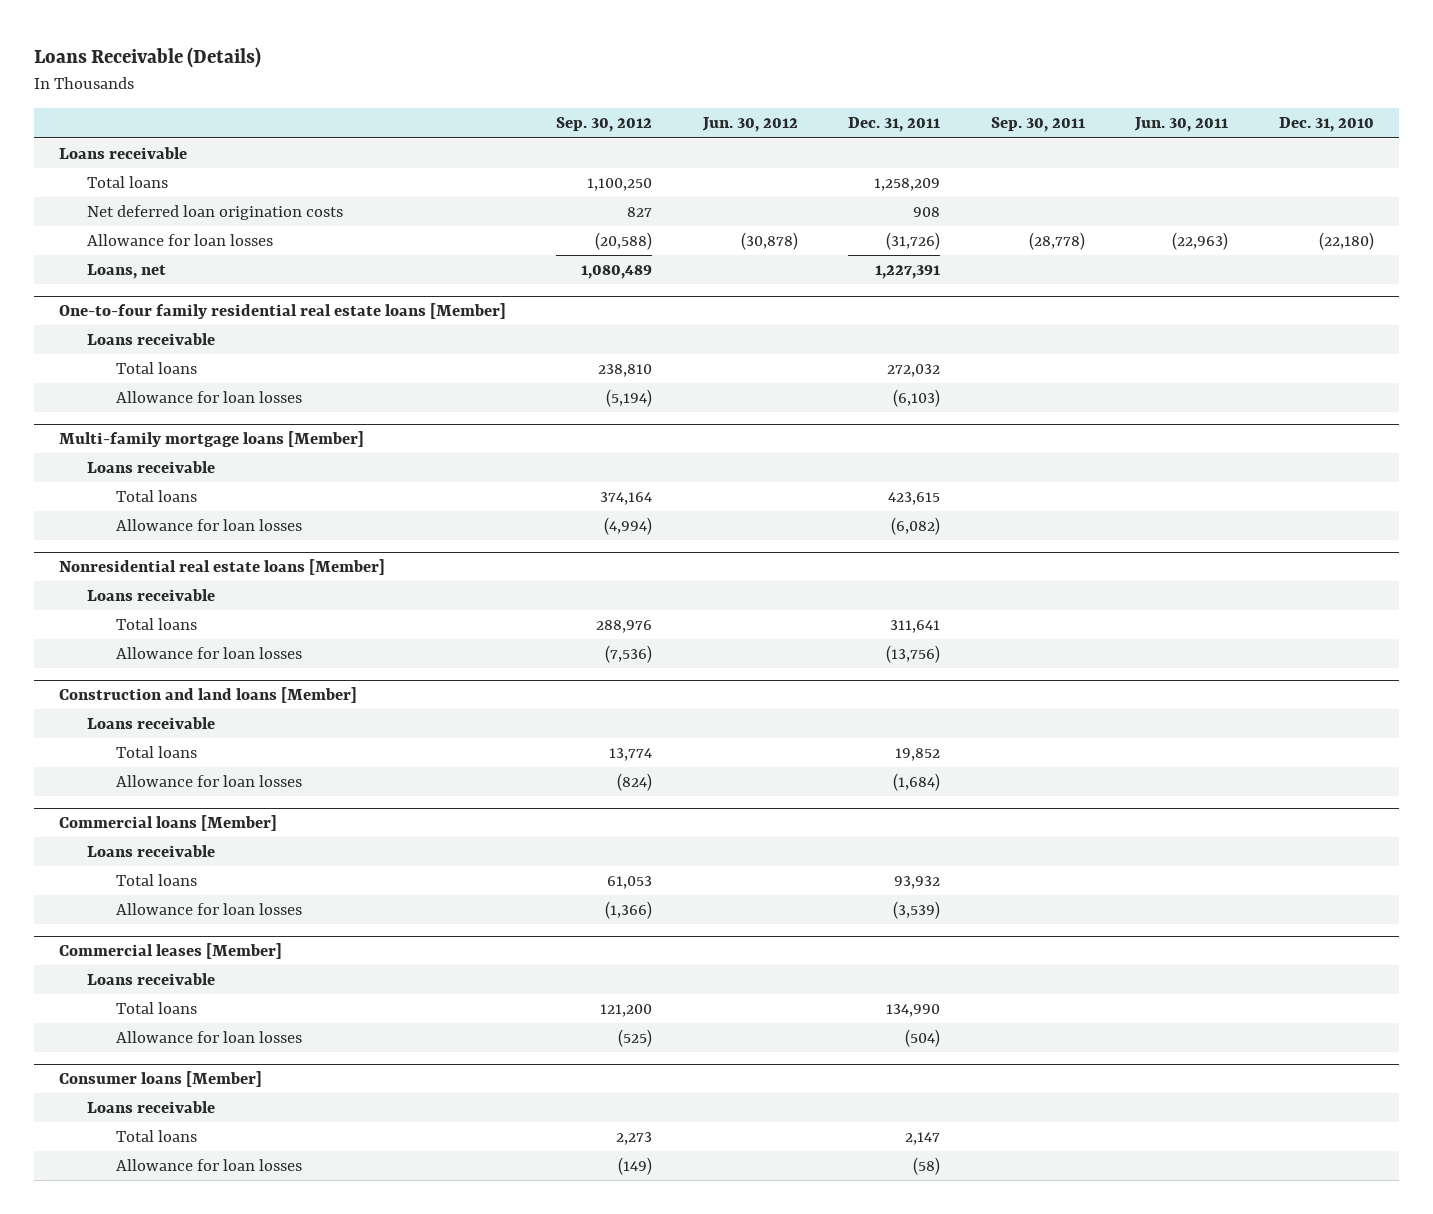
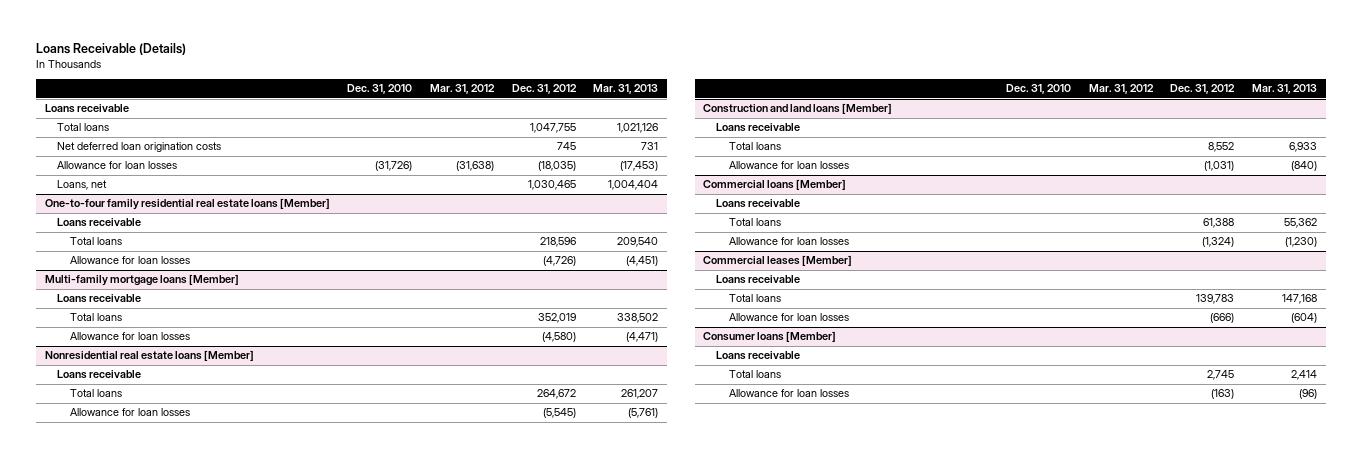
[556,117,653,133] Sep. 30, 2012 -> none
[701,117,798,133] Jun. 30, 2012 -> none
[848,117,941,133] Dec. 31, 2011 -> none
[990,117,1085,133] Sep. 30, 2011 -> none
[1134,117,1229,133] Jun. 30, 2011 -> none
none -> [429,84,495,95] Mar. 31, 2012
none -> [511,84,577,95] Dec. 31, 2012
none -> [593,84,659,95] Mar. 31, 2013
[1318,232,1374,251] (22,180) -> [375,161,413,172] (31,726)

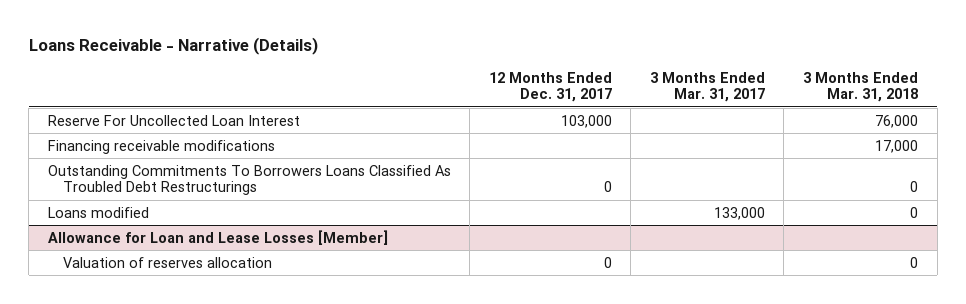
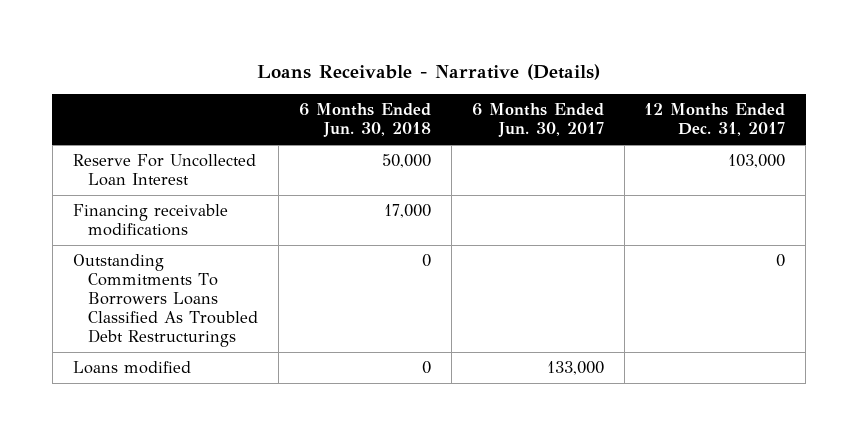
[649,71,765,103] 3 Months Ended Mar. 31, 2017 -> none
[803,71,919,103] 3 Months Ended Mar. 31, 2018 -> none
none -> [298,103,431,138] 6 Months Ended Jun. 30, 2018
none -> [471,103,604,138] 6 Months Ended Jun. 30, 2017
[47,229,388,245] Allowance for Loan and Lease Losses [Member] -> none
[62,256,272,268] Valuation of reserves allocation -> none

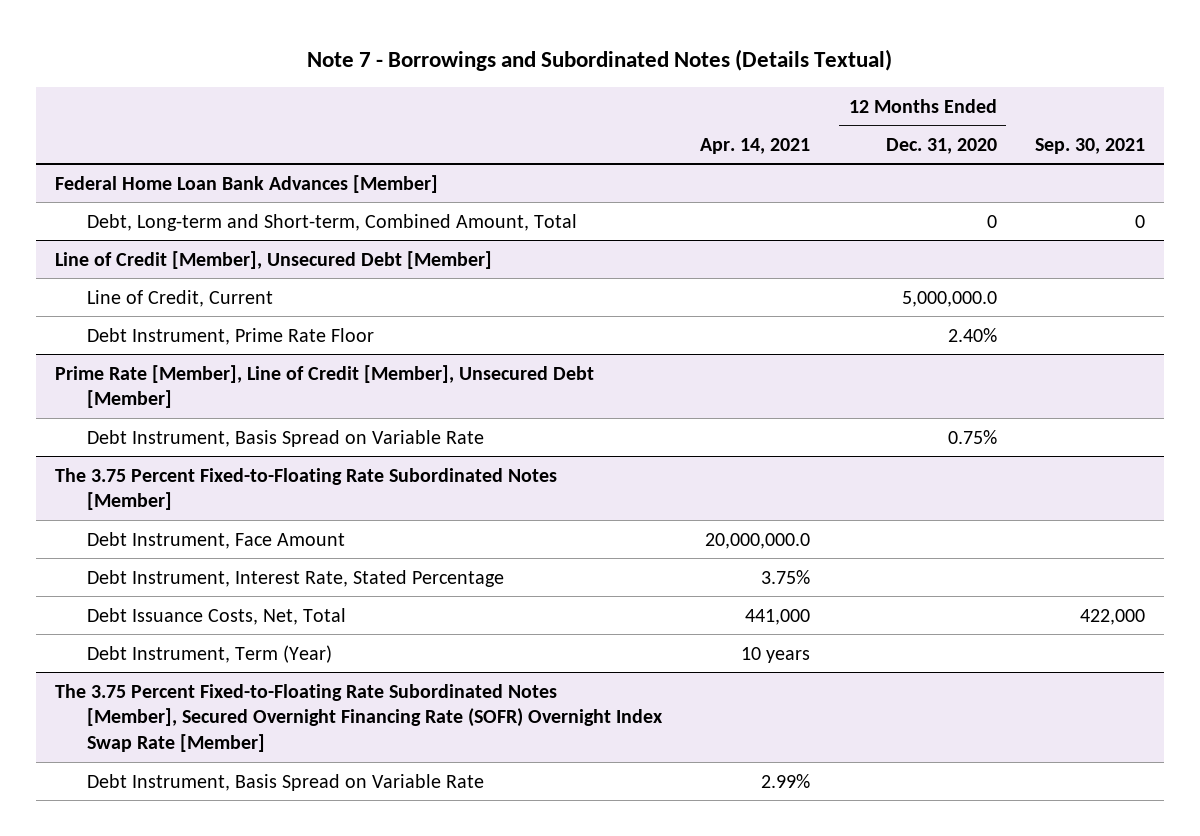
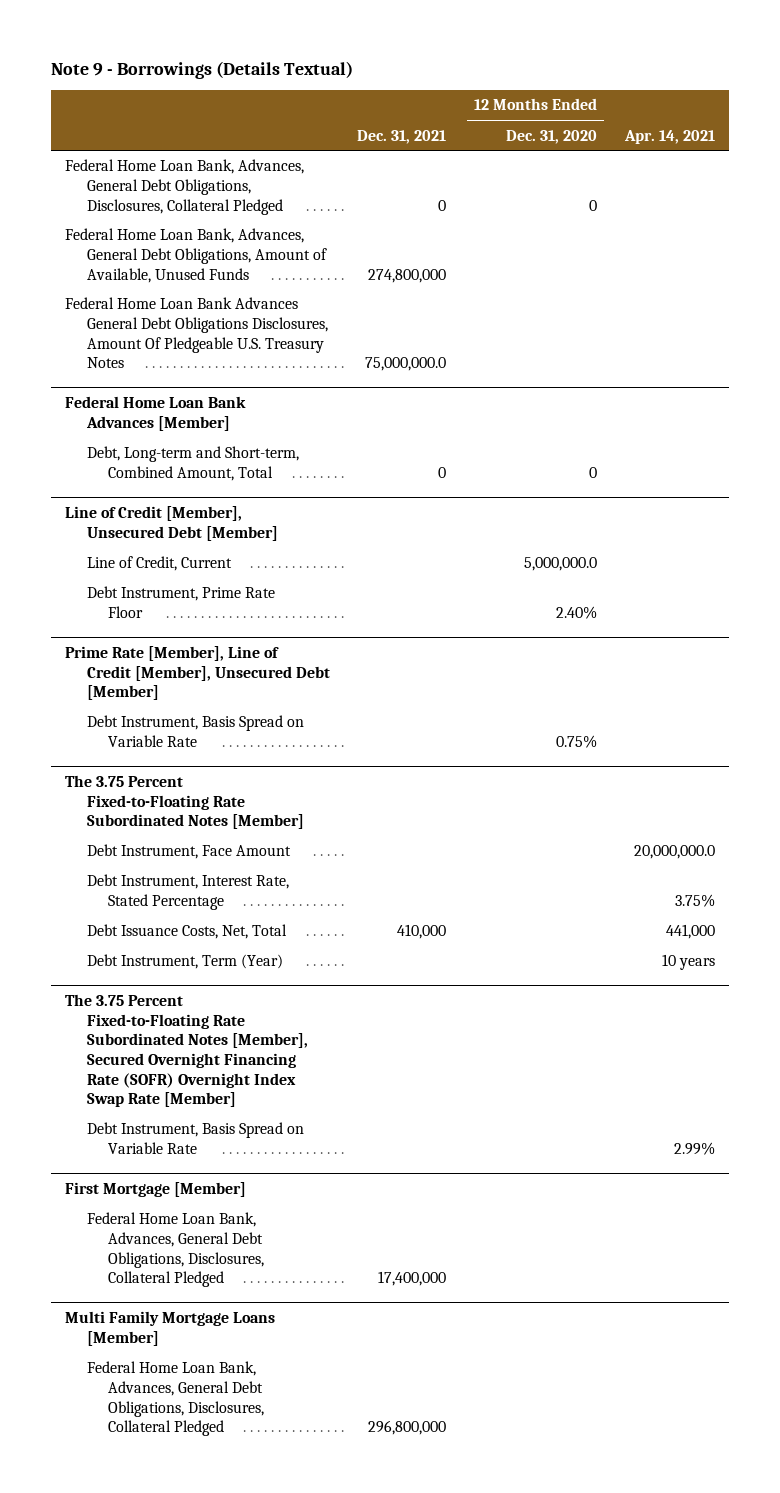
[307,49,893,72] Note 7 - Borrowings and Subordinated Notes (Details Textual) -> [51,60,354,79] Note 9 - Borrowings (Details Textual)
[1035,137,1146,154] Sep. 30, 2021 -> none
none -> [357,129,447,144] Dec. 31, 2021
none -> [64,159,304,215] Federal Home Loan Bank, Advances, General Debt Obligations, Disclosures, Collateral Pledged
none -> [64,228,327,283] Federal Home Loan Bank, Advances, General Debt Obligations, Amount of Available, Unused Funds
none -> [64,297,328,369] Federal Home Loan Bank Advances General Debt Obligations Disclosures, Amount Of Pledgeable U.S. Treasury Notes
none -> [64,1182,246,1198] First Mortgage [Member]
none -> [86,1212,265,1288] Federal Home Loan Bank, Advances, General Debt Obligations, Disclosures, Collateral Pledged
none -> [64,1311,275,1346] Multi Family Mortgage Loans [Member]
none -> [86,1361,265,1437] Federal Home Loan Bank, Advances, General Debt Obligations, Disclosures, Collateral Pledged

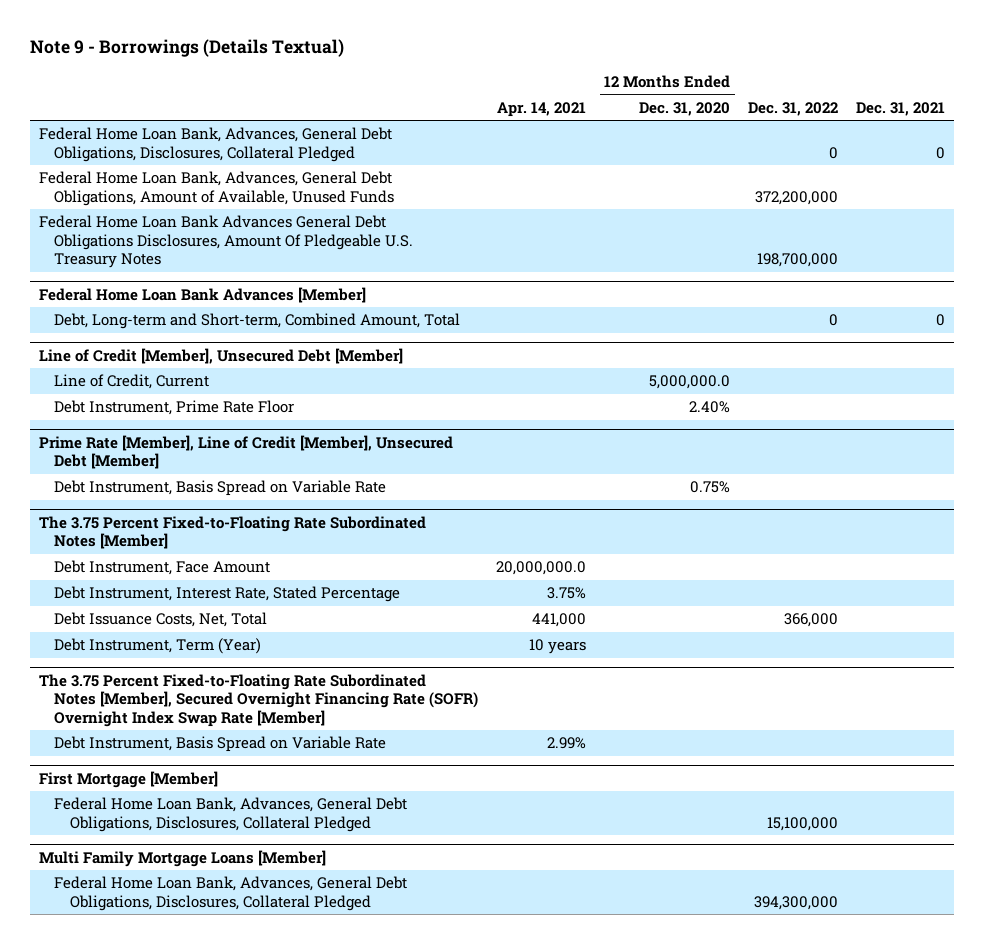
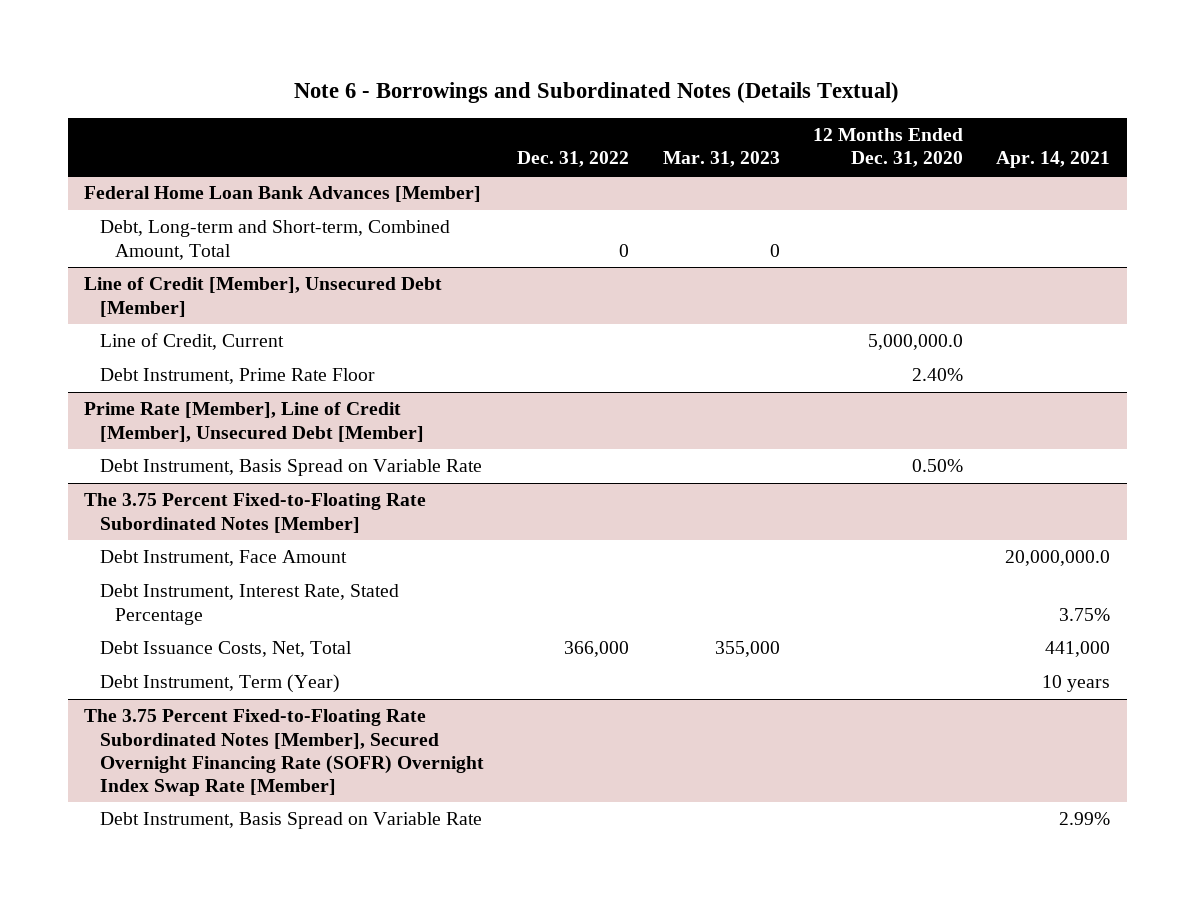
[29,39,344,58] Note 9 - Borrowings (Details Textual) -> [294,82,900,104] Note 6 - Borrowings and Subordinated Notes (Details Textual)
[856,101,946,116] Dec. 31, 2021 -> none
none -> [662,151,780,168] Mar. 31, 2023
[38,127,392,162] Federal Home Loan Bank, Advances, General Debt Obligations, Disclosures, Collateral Pledged -> none
[38,171,395,206] Federal Home Loan Bank, Advances, General Debt Obligations, Amount of Available, Unused Funds -> none
[38,215,414,269] Federal Home Loan Bank Advances General Debt Obligations Disclosures, Amount Of Pledgeable U.S. Treasury Notes -> none
[690,481,731,494] 0.75% -> [911,459,963,473] 0.50%
[38,770,218,788] First Mortgage [Member] -> none
[54,797,408,832] Federal Home Loan Bank, Advances, General Debt Obligations, Disclosures, Collateral Pledged -> none
[38,849,326,867] Multi Family Mortgage Loans [Member] -> none
[54,876,408,911] Federal Home Loan Bank, Advances, General Debt Obligations, Disclosures, Collateral Pledged -> none

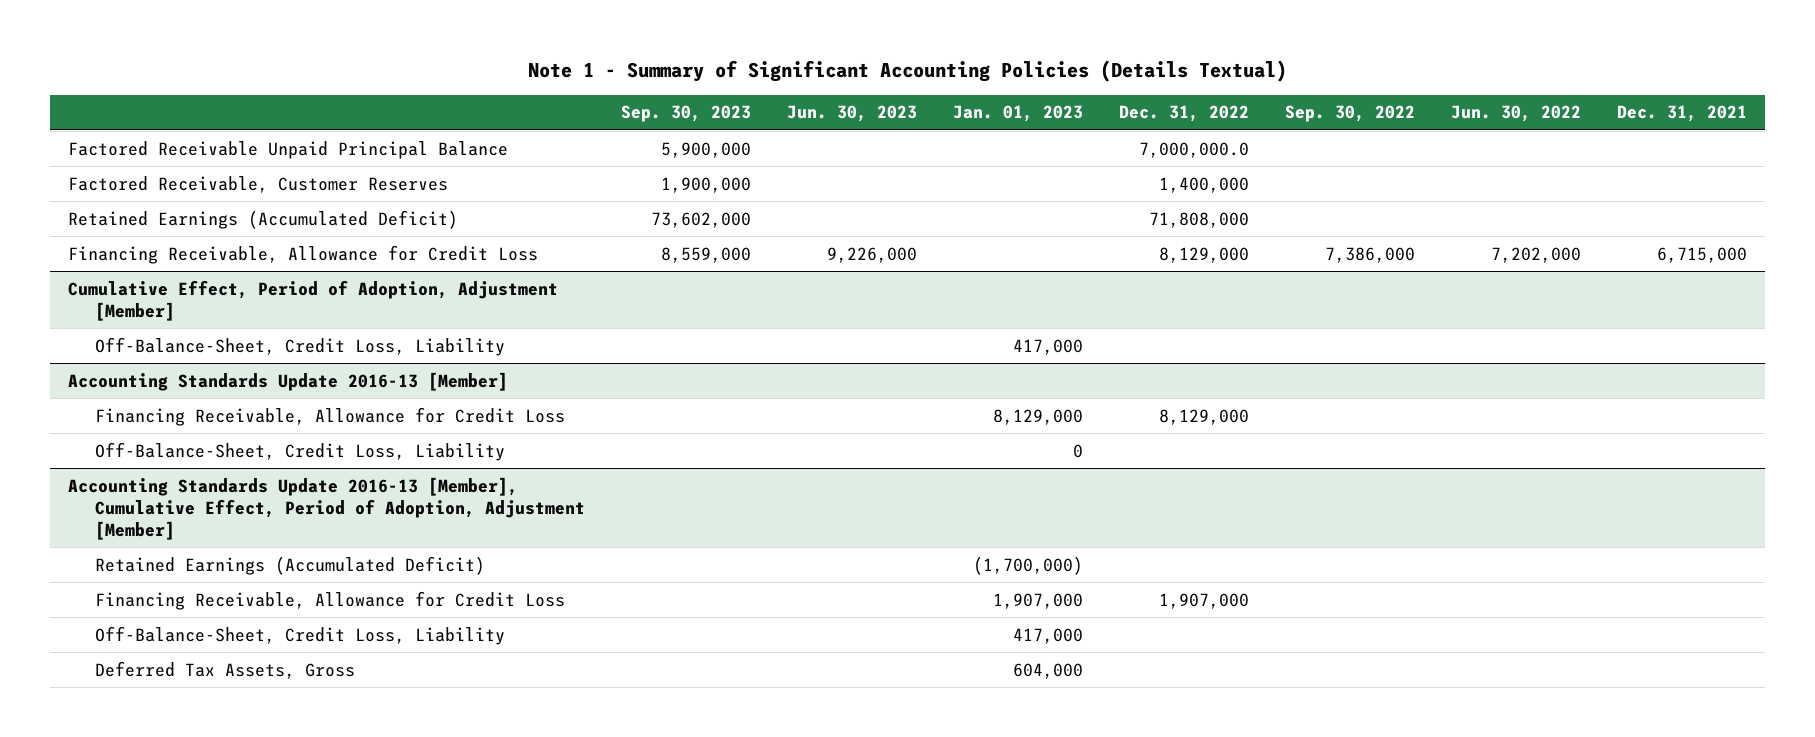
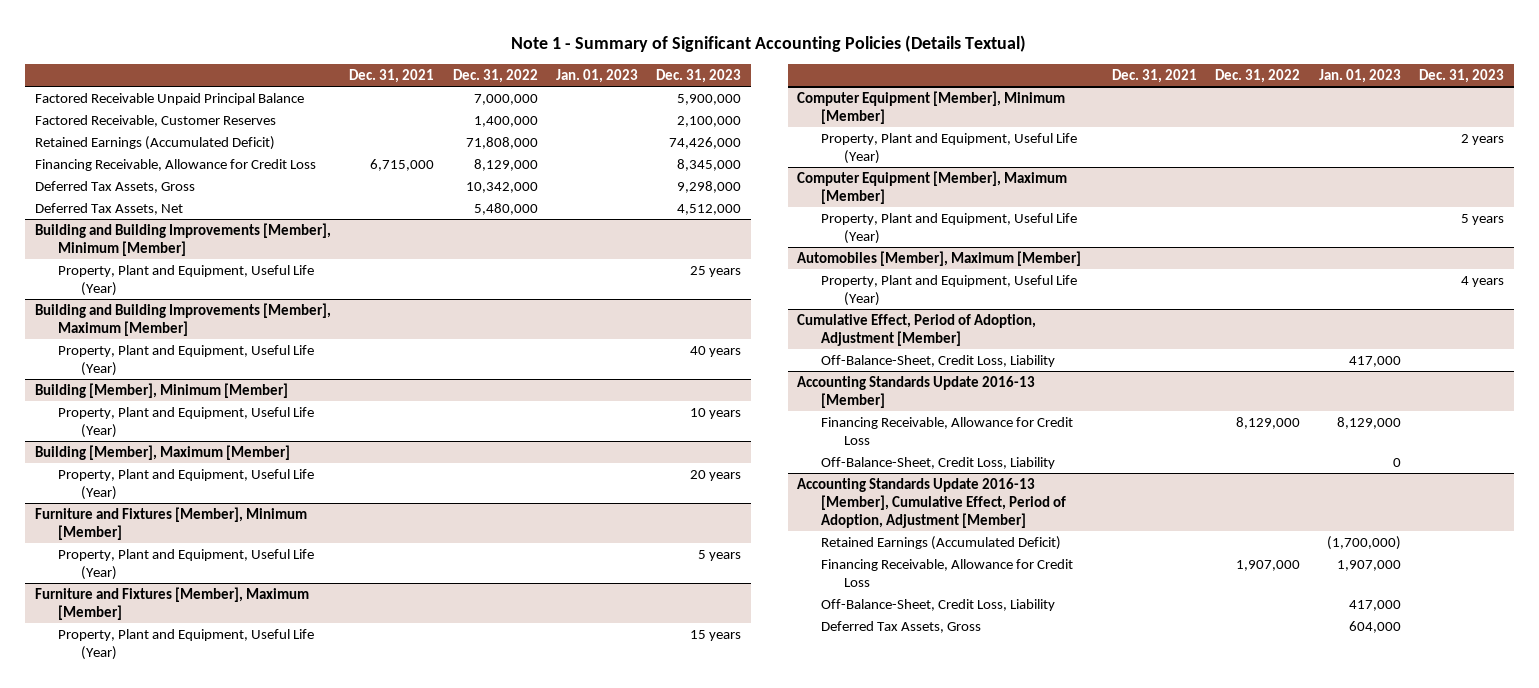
[621,105,752,123] Sep. 30, 2023 -> none
[787,105,918,123] Jun. 30, 2023 -> none
[1285,105,1416,123] Sep. 30, 2022 -> none
[1451,105,1582,123] Jun. 30, 2022 -> none
none -> [656,68,742,83] Dec. 31, 2023
[1139,141,1250,158] 7,000,000.0 -> [473,94,538,106] 7,000,000
none -> [34,181,195,194] Deferred Tax Assets, Gross
none -> [34,203,183,216] Deferred Tax Assets, Net
none -> [34,223,331,256] Building and Building Improvements [Member], Minimum [Member]
none -> [57,265,314,296] Property, Plant and Equipment, Useful Life (Year)
none -> [34,303,331,336] Building and Building Improvements [Member], Maximum [Member]
none -> [57,345,314,376] Property, Plant and Equipment, Useful Life (Year)
none -> [34,383,288,399] Building [Member], Minimum [Member]
none -> [57,407,314,438] Property, Plant and Equipment, Useful Life (Year)
none -> [34,445,290,461] Building [Member], Maximum [Member]
none -> [57,469,314,500] Property, Plant and Equipment, Useful Life (Year)
none -> [34,507,307,540] Furniture and Fixtures [Member], Minimum [Member]
none -> [57,549,314,580] Property, Plant and Equipment, Useful Life (Year)
none -> [34,587,309,620] Furniture and Fixtures [Member], Maximum [Member]
none -> [57,629,314,660] Property, Plant and Equipment, Useful Life (Year)
none -> [797,91,1066,124] Computer Equipment [Member], Minimum [Member]
none -> [820,133,1077,164] Property, Plant and Equipment, Useful Life (Year)
none -> [797,171,1068,204] Computer Equipment [Member], Maximum [Member]
none -> [820,213,1077,244] Property, Plant and Equipment, Useful Life (Year)
none -> [797,251,1082,267] Automobiles [Member], Maximum [Member]
none -> [820,275,1077,306] Property, Plant and Equipment, Useful Life (Year)

